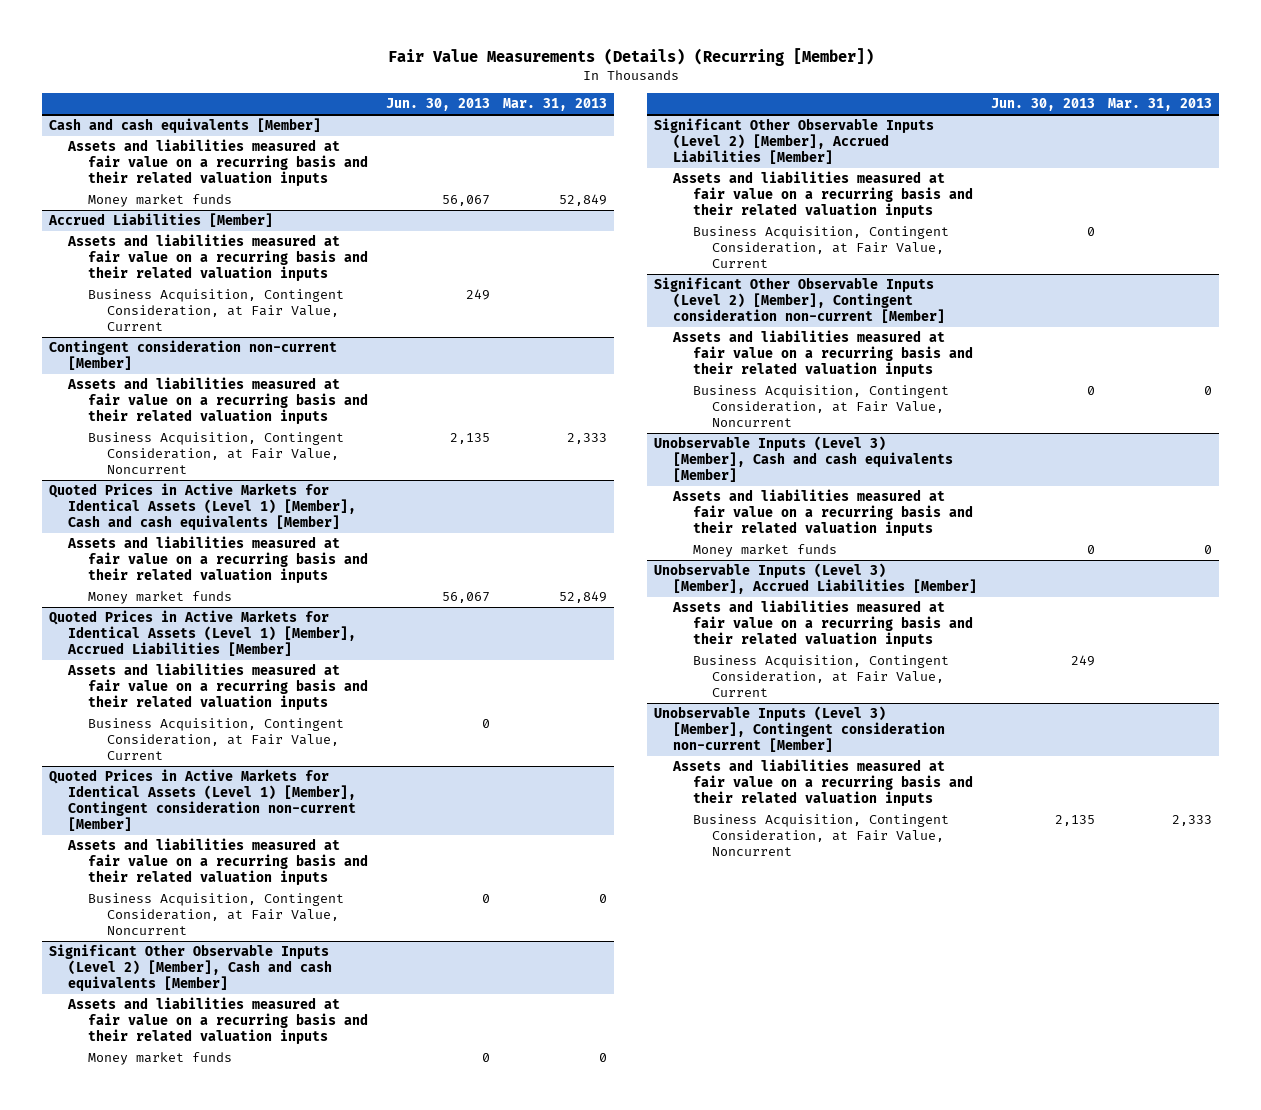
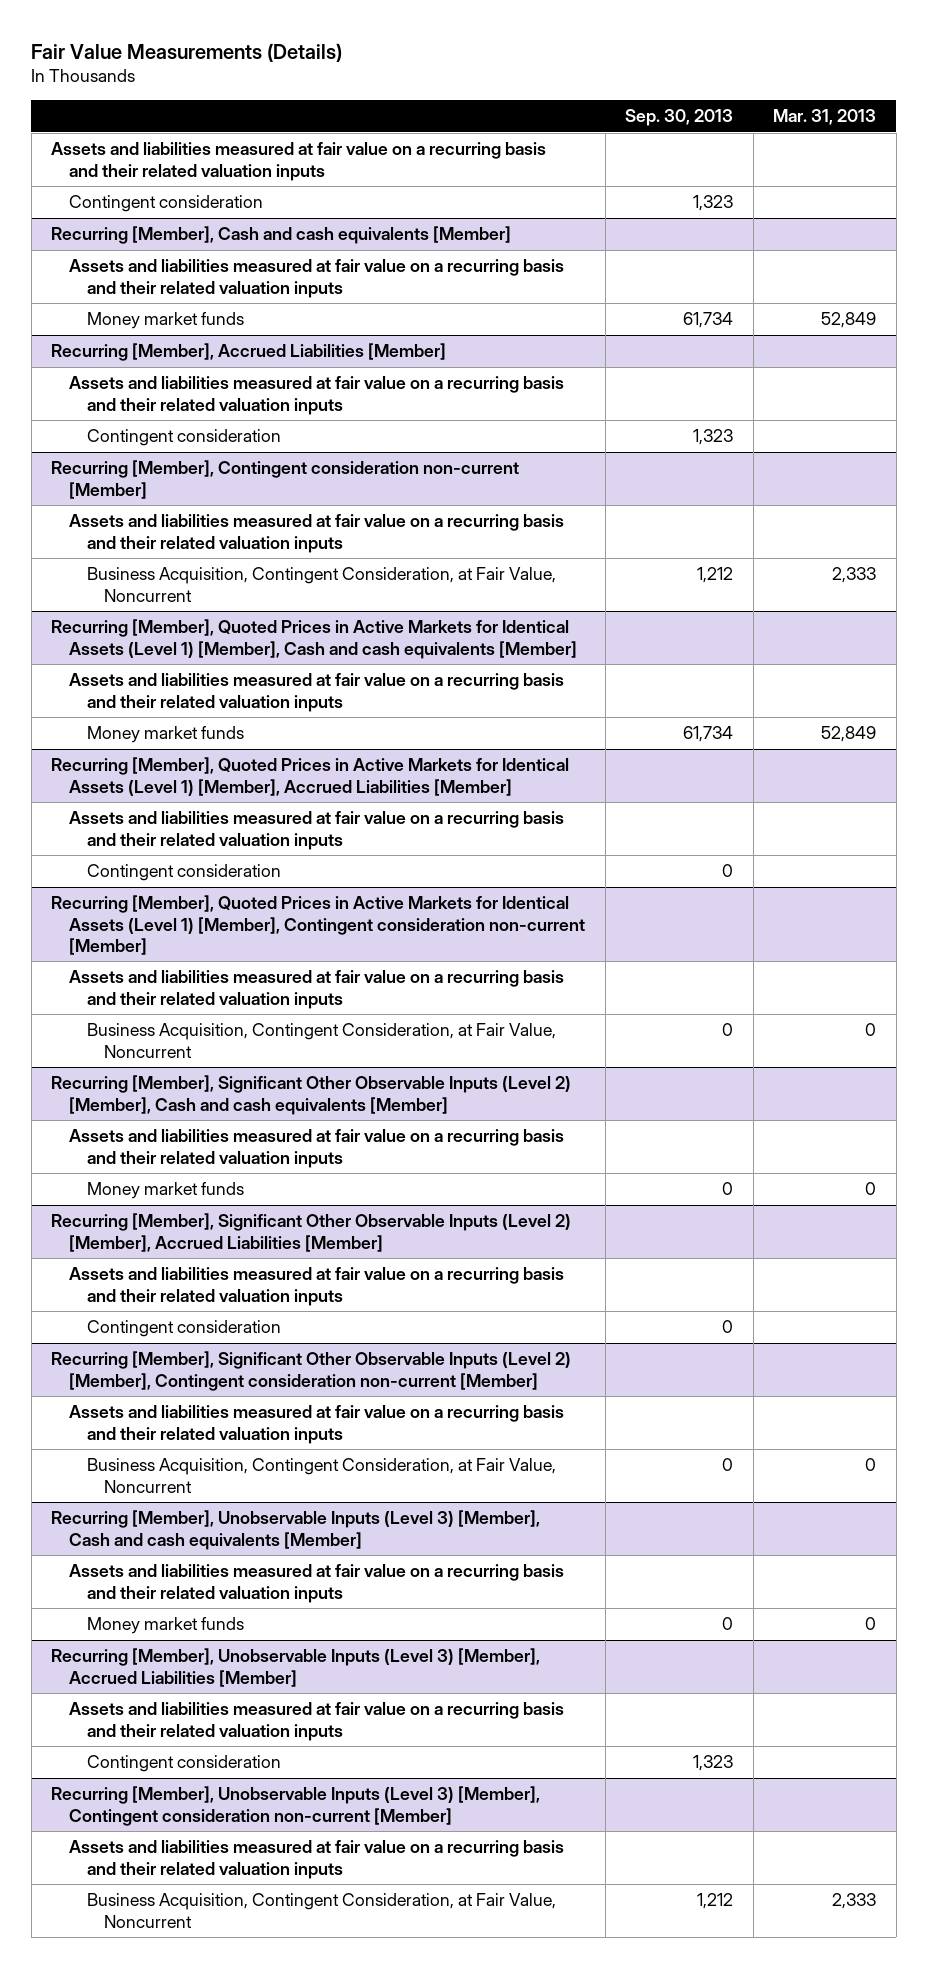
[387,48,874,67] Fair Value Measurements (Details) (Recurring [Member]) -> [31,42,343,62] Fair Value Measurements (Details)
[385,98,490,112] Jun. 30, 2013 -> none
none -> [625,109,734,127] Sep. 30, 2013
[48,118,321,134] Cash and cash equivalents [Member] -> none
none -> [69,195,264,213] Contingent consideration
none -> [51,226,512,245] Recurring [Member], Cash and cash equivalents [Member]
none -> [69,259,565,298] Assets and liabilities measured at fair value on a recurring basis and their related valuation inputs
[47,213,273,228] Accrued Liabilities [Member] -> [51,343,447,362] Recurring [Member], Accrued Liabilities [Member]
[87,289,344,332] Business Acquisition, Contingent Consideration, at Fair Value, Current -> [86,429,281,447] Contingent consideration
[48,340,337,371] Contingent consideration non-current [Member] -> [51,460,520,499] Recurring [Member], Contingent consideration non-current [Member]
[48,483,357,531] Quoted Prices in Active Markets for Identical Assets (Level 1) [Member], Cash and cash equivalents [Member] -> [51,619,578,659] Recurring [Member], Quoted Prices in Active Markets for Identical Assets (Level 1) [Member], Cash and cash equivalents [Member]
[48,610,357,657] Quoted Prices in Active Markets for Identical Assets (Level 1) [Member], Accrued Liabilities [Member] -> [51,757,570,796] Recurring [Member], Quoted Prices in Active Markets for Identical Assets (Level 1) [Member], Accrued Liabilities [Member]
[87,718,344,761] Business Acquisition, Contingent Consideration, at Fair Value, Current -> [86,864,281,882] Contingent consideration
[48,769,357,831] Quoted Prices in Active Markets for Identical Assets (Level 1) [Member], Contingent consideration non-current [Member] -> [51,895,586,955] Recurring [Member], Quoted Prices in Active Markets for Identical Assets (Level 1) [Member], Contingent consideration non-current [Member]
[48,944,333,992] Significant Other Observable Inputs (Level 2) [Member], Cash and cash equivalents [Member] -> [51,1075,572,1115] Recurring [Member], Significant Other Observable Inputs (Level 2) [Member], Cash and cash equivalents [Member]
[653,118,934,165] Significant Other Observable Inputs (Level 2) [Member], Accrued Liabilities [Member] -> [51,1213,572,1252] Recurring [Member], Significant Other Observable Inputs (Level 2) [Member], Accrued Liabilities [Member]
[692,226,949,269] Business Acquisition, Contingent Consideration, at Fair Value, Current -> [86,1320,281,1338] Contingent consideration
[653,277,946,324] Significant Other Observable Inputs (Level 2) [Member], Contingent consideration non-current [Member] -> [51,1351,572,1391] Recurring [Member], Significant Other Observable Inputs (Level 2) [Member], Contingent consideration non-current [Member]
[653,436,954,483] Unobservable Inputs (Level 3) [Member], Cash and cash equivalents [Member] -> [51,1510,541,1550] Recurring [Member], Unobservable Inputs (Level 3) [Member], Cash and cash equivalents [Member]
[653,563,978,595] Unobservable Inputs (Level 3) [Member], Accrued Liabilities [Member] -> [51,1648,541,1687] Recurring [Member], Unobservable Inputs (Level 3) [Member], Accrued Liabilities [Member]
[692,655,949,698] Business Acquisition, Contingent Consideration, at Fair Value, Current -> [86,1755,281,1773] Contingent consideration
[653,706,946,753] Unobservable Inputs (Level 3) [Member], Contingent consideration non-current [Member] -> [51,1786,541,1826] Recurring [Member], Unobservable Inputs (Level 3) [Member], Contingent consideration non-current [Member]

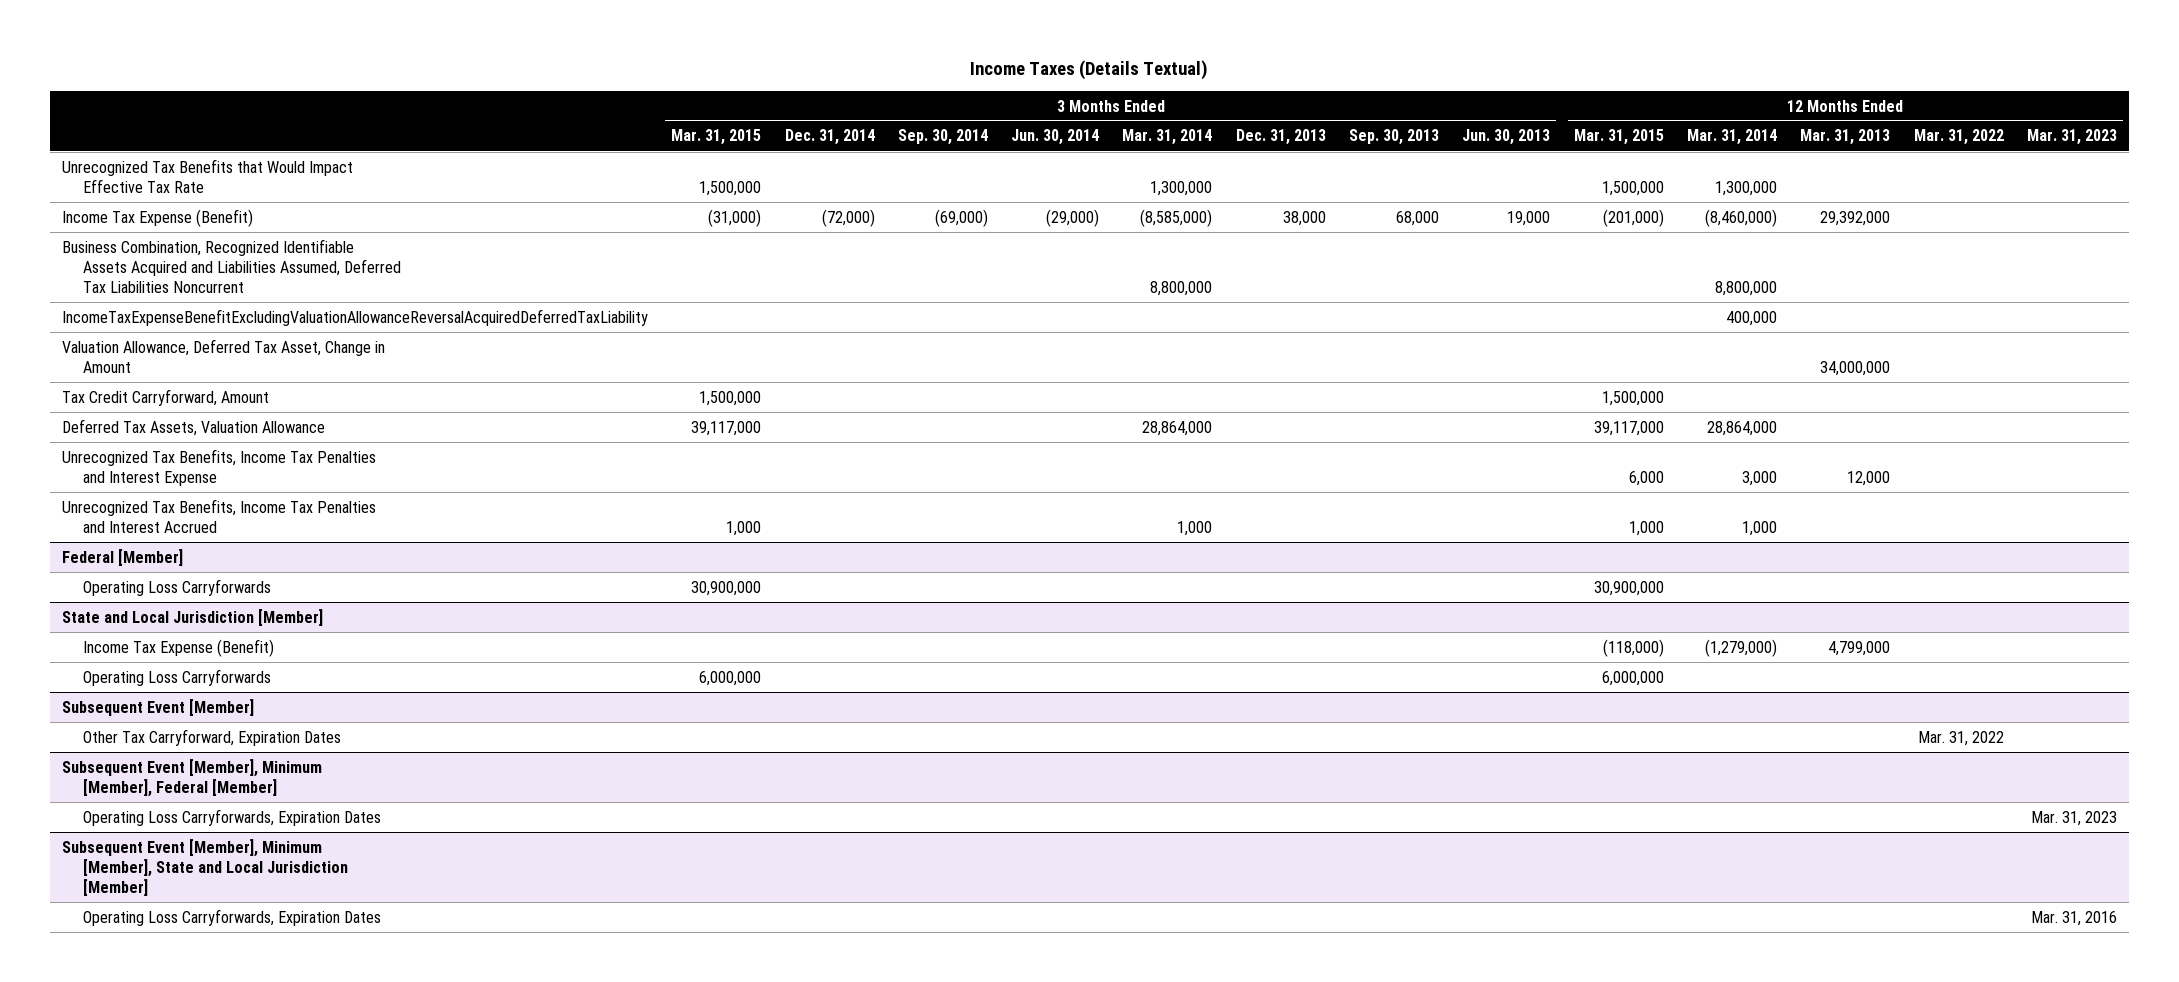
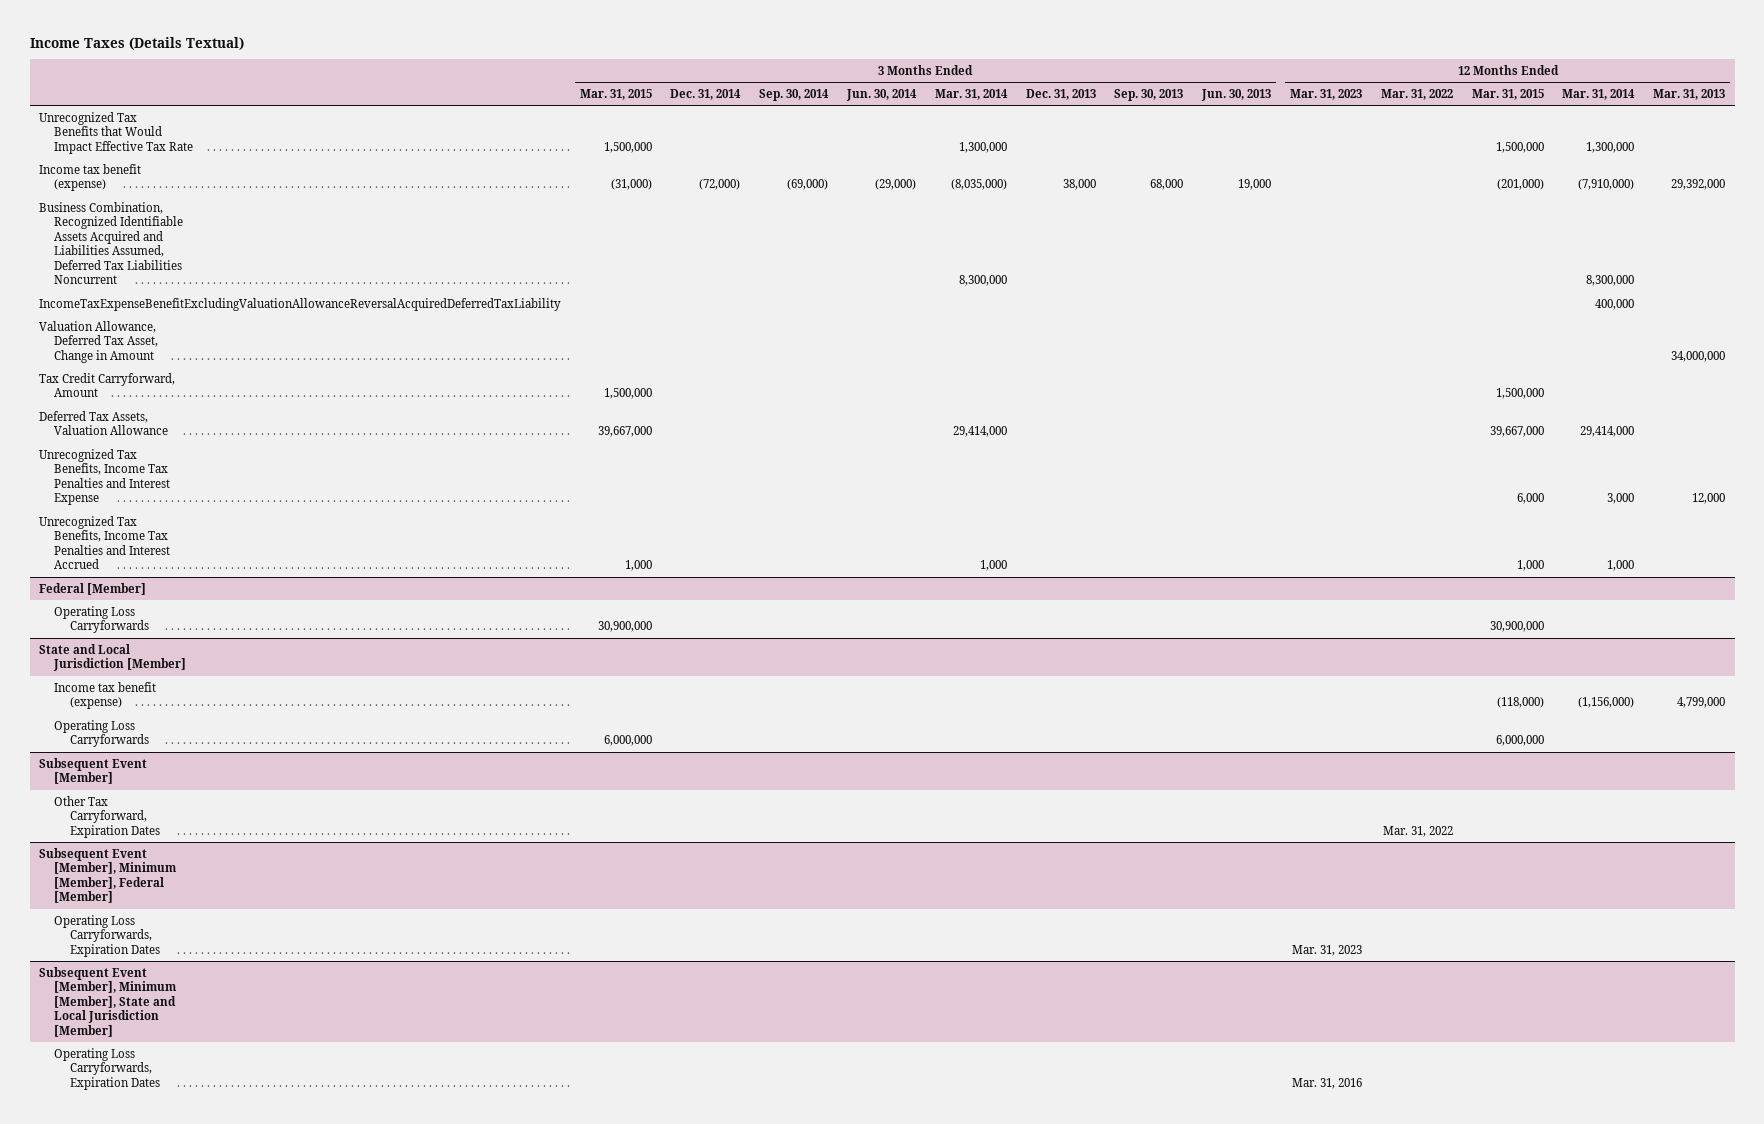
[61,208,253,227] Income Tax Expense (Benefit) -> [38,163,141,192] Income tax benefit (expense)
[1140,208,1213,227] (8,585,000) -> [950,179,1007,191] (8,035,000)
[1705,208,1778,227] (8,460,000) -> [1578,179,1635,191] (7,910,000)
[1150,280,1213,296] 8,800,000 -> [958,275,1007,287] 8,300,000
[1715,280,1778,296] 8,800,000 -> [1586,275,1635,287] 8,300,000
[691,420,762,436] 39,117,000 -> [597,426,652,438] 39,667,000
[1142,420,1213,436] 28,864,000 -> [952,426,1007,438] 29,414,000
[1593,420,1664,436] 39,117,000 -> [1489,426,1544,438] 39,667,000
[1707,420,1778,436] 28,864,000 -> [1580,426,1635,438] 29,414,000
[83,638,275,657] Income Tax Expense (Benefit) -> [54,681,157,710] Income tax benefit (expense)
[1705,638,1778,657] (1,279,000) -> [1578,697,1635,709] (1,156,000)

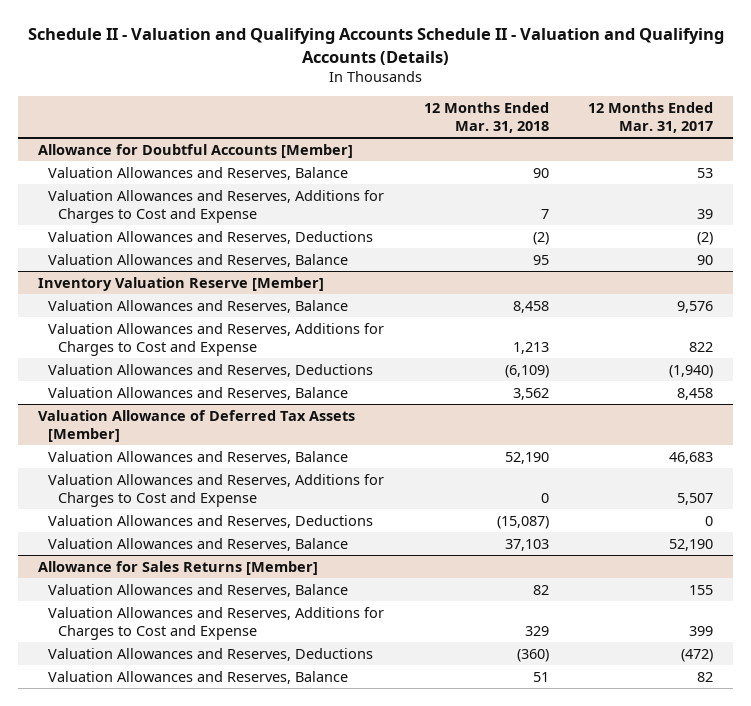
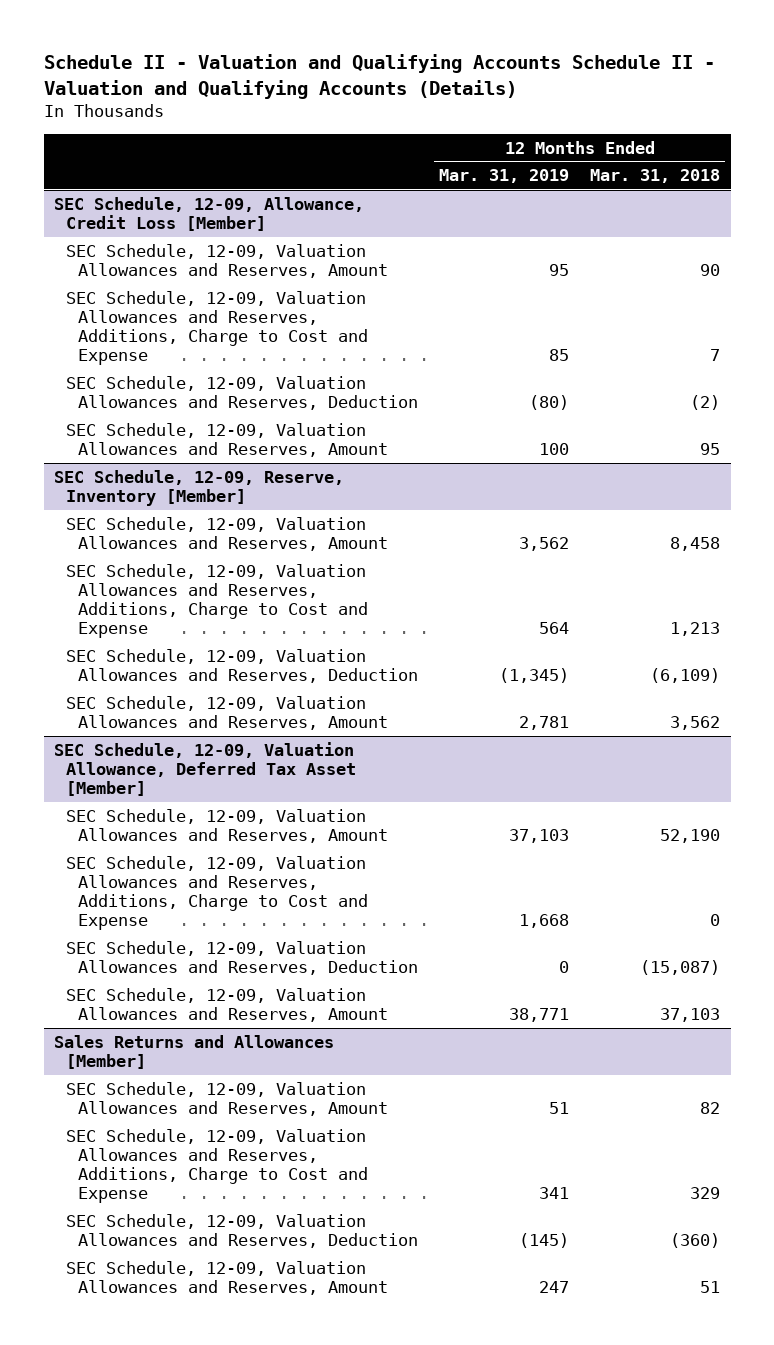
[588,101,714,134] 12 Months Ended Mar. 31, 2017 -> none
none -> [439,169,570,184] Mar. 31, 2019
[37,143,353,158] Allowance for Doubtful Accounts [Member] -> none
[37,560,318,575] Allowance for Sales Returns [Member] -> none
none -> [54,196,365,231] SEC Schedule, 12-09, Allowance, Credit Loss [Member]
[47,166,348,180] Valuation Allowances and Reserves, Balance -> [66,243,389,278] SEC Schedule, 12-09, Valuation Allowances and Reserves, Amount
[47,189,384,223] Valuation Allowances and Reserves, Additions for Charges to Cost and Expense -> [66,290,369,366] SEC Schedule, 12-09, Valuation Allowances and Reserves, Additions, Charge to Cost and Expense
[47,230,373,244] Valuation Allowances and Reserves, Deductions -> [66,375,419,410] SEC Schedule, 12-09, Valuation Allowances and Reserves, Deduction
[47,253,348,267] Valuation Allowances and Reserves, Balance -> [66,422,389,457] SEC Schedule, 12-09, Valuation Allowances and Reserves, Amount
[37,276,324,291] Inventory Valuation Reserve [Member] -> [54,469,345,506] SEC Schedule, 12-09, Reserve, Inventory [Member]
[47,299,348,313] Valuation Allowances and Reserves, Balance -> [66,516,389,551] SEC Schedule, 12-09, Valuation Allowances and Reserves, Amount
[47,322,384,356] Valuation Allowances and Reserves, Additions for Charges to Cost and Expense -> [66,563,369,639] SEC Schedule, 12-09, Valuation Allowances and Reserves, Additions, Charge to Cost and Expense
[47,363,373,377] Valuation Allowances and Reserves, Deductions -> [66,648,419,683] SEC Schedule, 12-09, Valuation Allowances and Reserves, Deduction
[47,386,348,400] Valuation Allowances and Reserves, Balance -> [66,695,389,730] SEC Schedule, 12-09, Valuation Allowances and Reserves, Amount
[37,409,355,442] Valuation Allowance of Deferred Tax Assets [Member] -> [54,741,357,797] SEC Schedule, 12-09, Valuation Allowance, Deferred Tax Asset [Member]
[47,450,348,464] Valuation Allowances and Reserves, Balance -> [66,808,389,843] SEC Schedule, 12-09, Valuation Allowances and Reserves, Amount
[47,473,384,507] Valuation Allowances and Reserves, Additions for Charges to Cost and Expense -> [66,855,369,931] SEC Schedule, 12-09, Valuation Allowances and Reserves, Additions, Charge to Cost and Expense
[47,514,373,528] Valuation Allowances and Reserves, Deductions -> [66,940,419,975] SEC Schedule, 12-09, Valuation Allowances and Reserves, Deduction
[47,537,348,551] Valuation Allowances and Reserves, Balance -> [66,987,389,1022] SEC Schedule, 12-09, Valuation Allowances and Reserves, Amount
none -> [54,1034,335,1069] Sales Returns and Allowances [Member]
[47,583,348,597] Valuation Allowances and Reserves, Balance -> [66,1081,389,1116] SEC Schedule, 12-09, Valuation Allowances and Reserves, Amount
[47,606,384,640] Valuation Allowances and Reserves, Additions for Charges to Cost and Expense -> [66,1128,369,1204] SEC Schedule, 12-09, Valuation Allowances and Reserves, Additions, Charge to Cost and Expense
[47,647,373,661] Valuation Allowances and Reserves, Deductions -> [66,1213,419,1248] SEC Schedule, 12-09, Valuation Allowances and Reserves, Deduction
[47,670,348,684] Valuation Allowances and Reserves, Balance -> [66,1260,389,1295] SEC Schedule, 12-09, Valuation Allowances and Reserves, Amount

